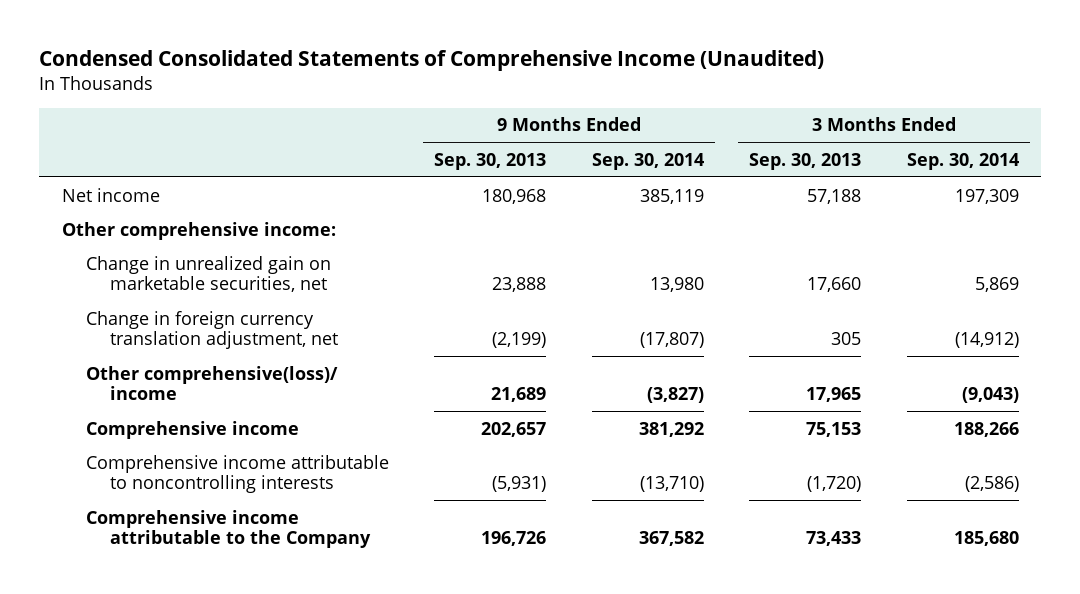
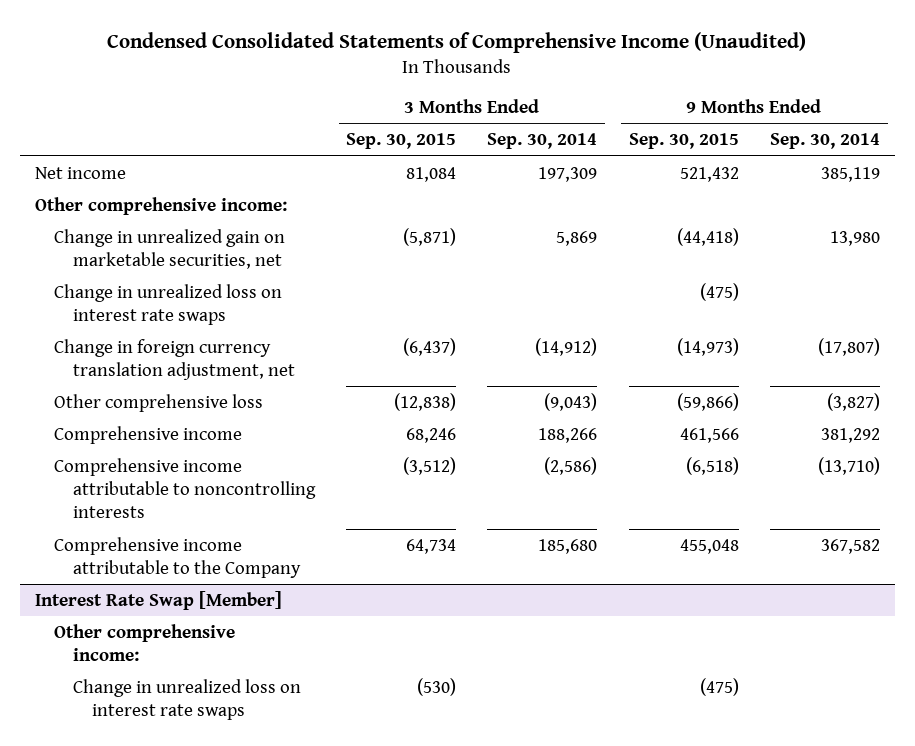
[434,152,547,170] Sep. 30, 2013 -> none
[749,152,862,170] Sep. 30, 2013 -> none
none -> [346,133,457,150] Sep. 30, 2015
none -> [628,133,739,150] Sep. 30, 2015
none -> [54,283,283,326] Change in unrealized loss on interest rate swaps
[85,365,338,401] Other comprehensive(loss)/ income -> [54,393,264,412] Other comprehensive loss
none -> [35,590,283,610] Interest Rate Swap [Member]
none -> [54,623,236,662] Other comprehensive income:
none -> [73,678,302,721] Change in unrealized loss on interest rate swaps

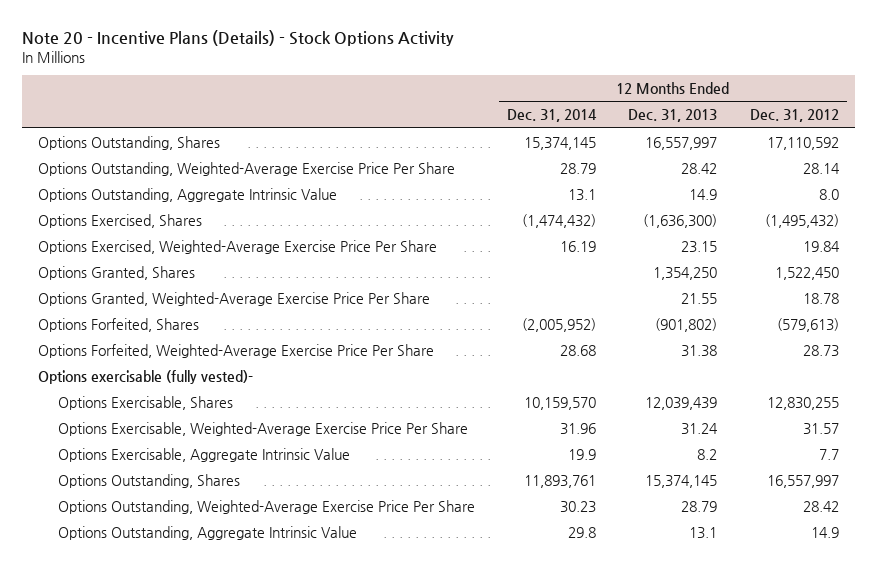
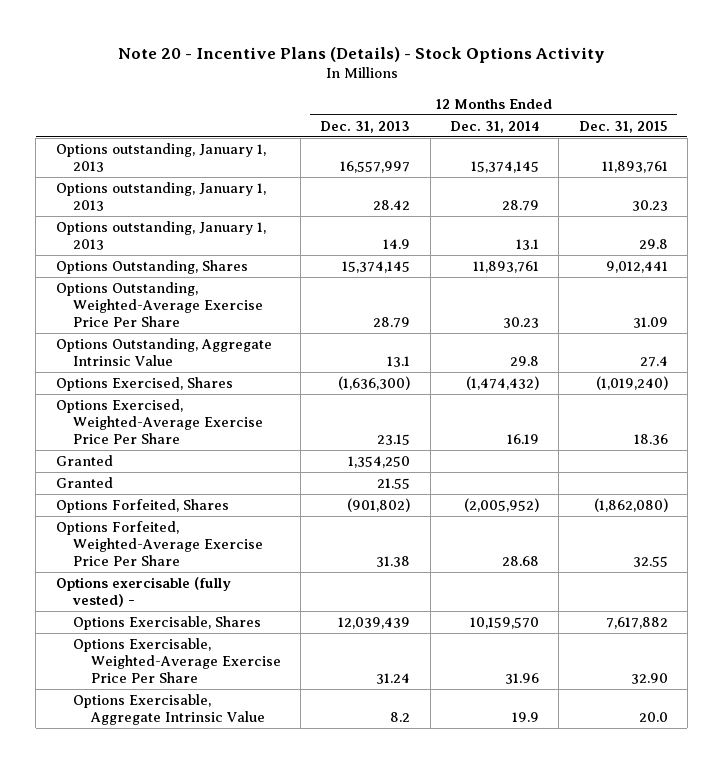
[749,109,839,123] Dec. 31, 2012 -> none
none -> [578,120,668,133] Dec. 31, 2015
[38,135,221,150] Options Outstanding, Shares -> [55,142,266,172] Options outstanding, January 1, 2013
[38,161,456,176] Options Outstanding, Weighted-Average Exercise Price Per Share -> [55,181,266,211] Options outstanding, January 1, 2013
[38,187,338,202] Options Outstanding, Aggregate Intrinsic Value -> [55,220,266,250] Options outstanding, January 1, 2013
[57,473,240,488] Options Outstanding, Shares -> [55,259,248,274] Options Outstanding, Shares
[57,499,475,514] Options Outstanding, Weighted-Average Exercise Price Per Share -> [55,281,264,327] Options Outstanding, Weighted-Average Exercise Price Per Share
[57,525,357,540] Options Outstanding, Aggregate Intrinsic Value -> [55,337,272,366] Options Outstanding, Aggregate Intrinsic Value
[38,265,196,280] Options Granted, Shares -> [55,454,113,466] Granted
[38,291,431,306] Options Granted, Weighted-Average Exercise Price Per Share -> [55,476,113,488] Granted
[38,369,254,384] Options exercisable (fully vested)- -> [55,576,231,607] Options exercisable (fully vested) -

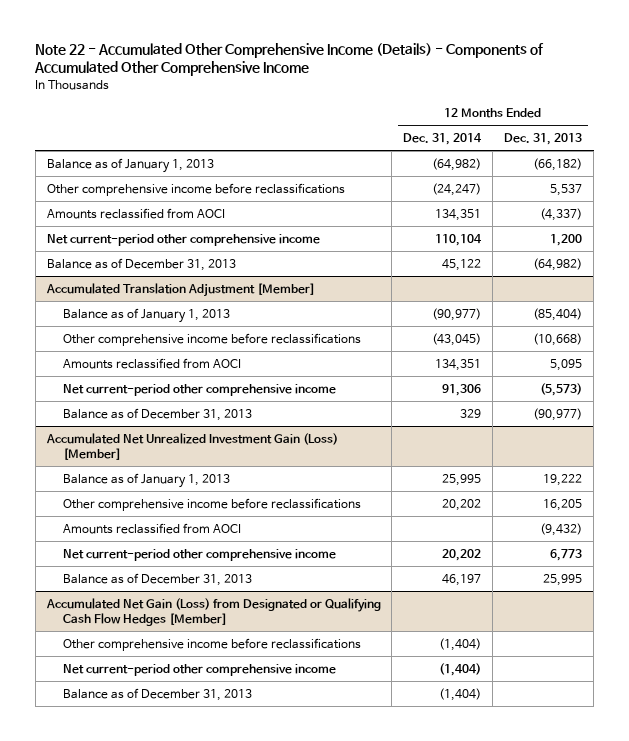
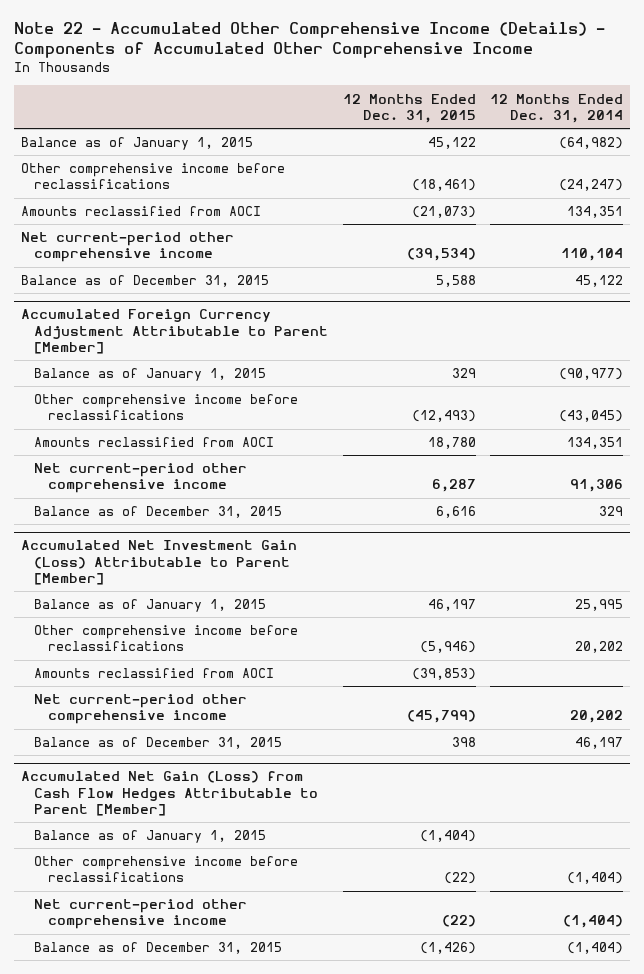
[504,133,583,146] Dec. 31, 2013 -> none
none -> [342,93,476,123] 12 Months Ended Dec. 31, 2015
[46,157,214,173] Balance as of January 1, 2013 -> [20,137,253,151] Balance as of January 1, 2015
[46,257,236,271] Balance as of December 31, 2013 -> [20,275,269,288] Balance as of December 31, 2015
[45,282,315,297] Accumulated Translation Adjustment [Member] -> [20,309,329,354] Accumulated Foreign Currency Adjustment Attributable to Parent [Member]
[62,307,230,323] Balance as of January 1, 2013 -> [34,368,267,382] Balance as of January 1, 2015
[62,407,252,421] Balance as of December 31, 2013 -> [34,506,283,519] Balance as of December 31, 2015
[45,432,338,460] Accumulated Net Unrealized Investment Gain (Loss) [Member] -> [20,540,297,585] Accumulated Net Investment Gain (Loss) Attributable to Parent [Member]
[62,472,230,488] Balance as of January 1, 2013 -> [34,599,267,613] Balance as of January 1, 2015
[62,572,252,586] Balance as of December 31, 2013 -> [34,737,283,750] Balance as of December 31, 2015
[45,597,381,626] Accumulated Net Gain (Loss) from Designated or Qualifying Cash Flow Hedges [Member] -> [20,771,319,816] Accumulated Net Gain (Loss) from Cash Flow Hedges Attributable to Parent [Member]
none -> [34,830,267,844] Balance as of January 1, 2015
[62,687,252,701] Balance as of December 31, 2013 -> [34,942,283,955] Balance as of December 31, 2015

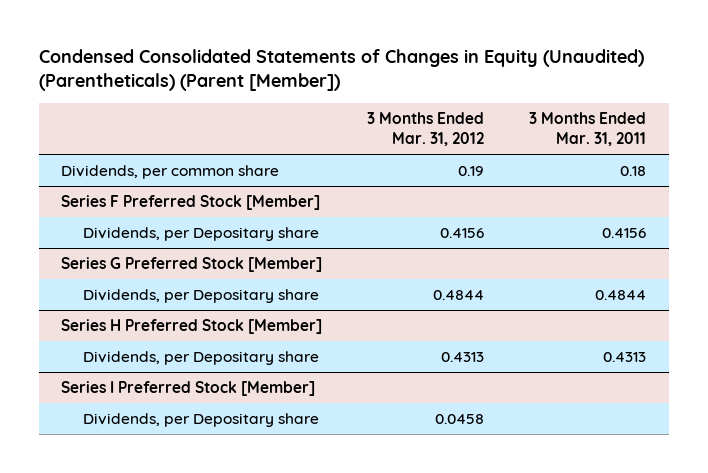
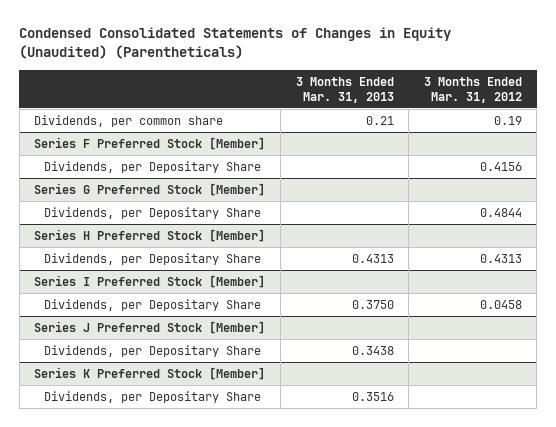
[38,49,644,92] Condensed Consolidated Statements of Changes in Equity (Unaudited) (Parentheticals) (Parent [Member]) -> [19,27,452,60] Condensed Consolidated Statements of Changes in Equity (Unaudited) (Parentheticals)
[529,112,647,147] 3 Months Ended Mar. 31, 2011 -> none
none -> [295,76,394,104] 3 Months Ended Mar. 31, 2013
[82,227,319,242] Dividends, per Depositary share -> [44,160,262,173] Dividends, per Depositary Share
[82,289,319,304] Dividends, per Depositary share -> [44,206,262,219] Dividends, per Depositary Share
[82,351,319,366] Dividends, per Depositary share -> [44,252,262,265] Dividends, per Depositary Share
[82,413,319,428] Dividends, per Depositary share -> [44,298,262,311] Dividends, per Depositary Share
none -> [34,320,266,334] Series J Preferred Stock [Member]
none -> [44,344,262,357] Dividends, per Depositary Share
none -> [34,366,266,380] Series K Preferred Stock [Member]
none -> [44,390,262,403] Dividends, per Depositary Share

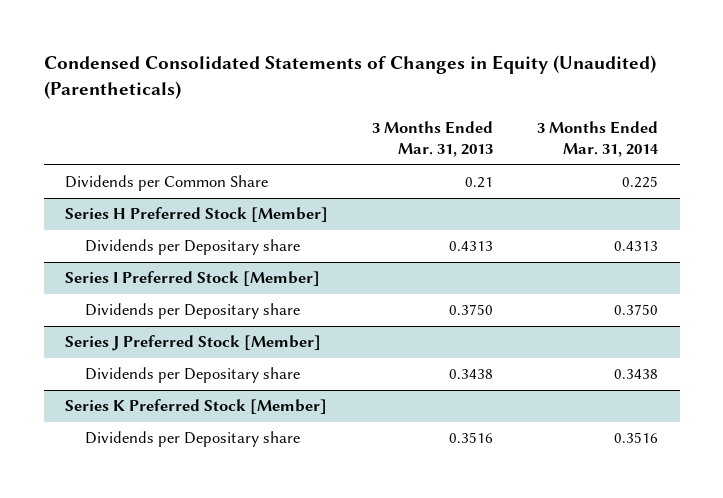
[423,76,522,104] 3 Months Ended Mar. 31, 2012 -> none
none -> [536,121,659,157] 3 Months Ended Mar. 31, 2014
[34,136,266,150] Series F Preferred Stock [Member] -> none
[44,160,262,173] Dividends, per Depositary Share -> none
[34,182,266,196] Series G Preferred Stock [Member] -> none
[44,206,262,219] Dividends, per Depositary Share -> none
[34,114,224,127] Dividends, per common share -> [65,175,269,192] Dividends per Common Share
[44,252,262,265] Dividends, per Depositary Share -> [85,239,301,256] Dividends per Depositary share
[44,298,262,311] Dividends, per Depositary Share -> [85,303,301,320] Dividends per Depositary share
[44,344,262,357] Dividends, per Depositary Share -> [85,367,301,384] Dividends per Depositary share
[44,390,262,403] Dividends, per Depositary Share -> [85,431,301,448] Dividends per Depositary share

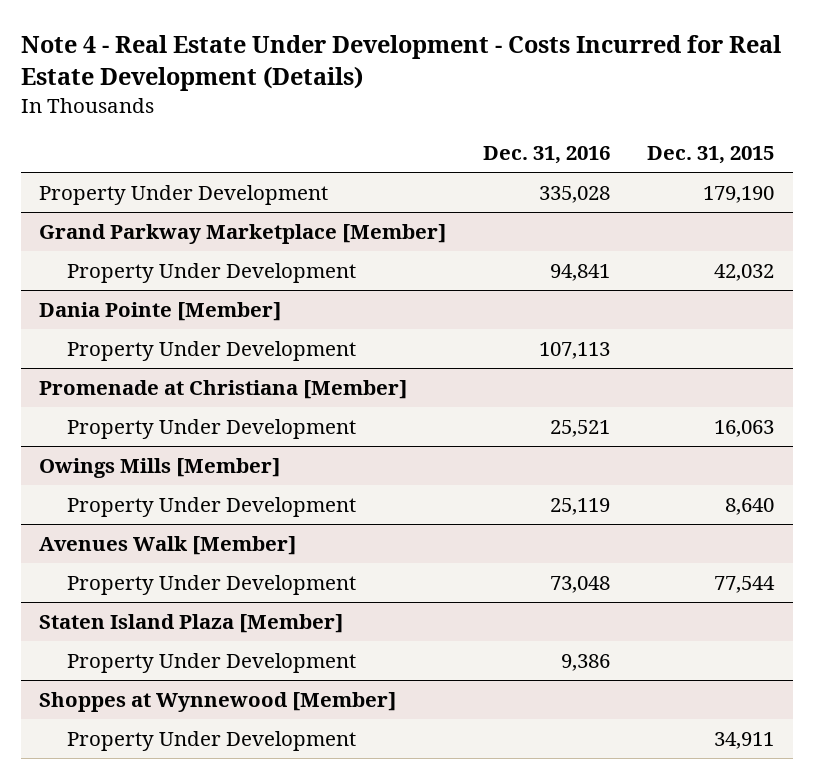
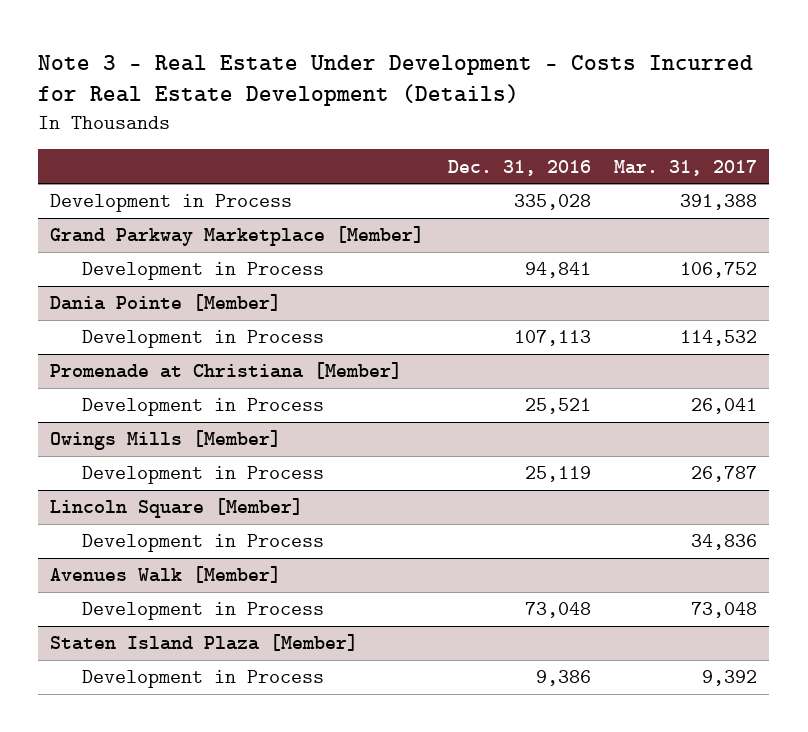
[20,34,781,91] Note 4 - Real Estate Under Development - Costs Incurred for Real Estate Development (Details) -> [38,54,754,107] Note 3 - Real Estate Under Development - Costs Incurred for Real Estate Development (Details)
[647,146,775,165] Dec. 31, 2015 -> none
none -> [614,159,758,176] Mar. 31, 2017
[39,184,329,205] Property Under Development -> [50,194,293,213] Development in Process
[67,262,357,283] Property Under Development -> [81,262,324,281] Development in Process
[67,340,357,361] Property Under Development -> [81,330,324,349] Development in Process
[67,418,357,439] Property Under Development -> [81,398,324,417] Development in Process
[67,496,357,517] Property Under Development -> [81,466,324,485] Development in Process
none -> [50,498,304,519] Lincoln Square [Member]
none -> [81,534,324,553] Development in Process
[67,574,357,595] Property Under Development -> [81,602,324,621] Development in Process
[39,691,397,712] Shoppes at Wynnewood [Member] -> none
[67,730,357,751] Property Under Development -> none
[67,652,357,673] Property Under Development -> [81,670,324,689] Development in Process

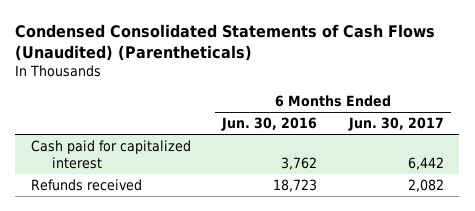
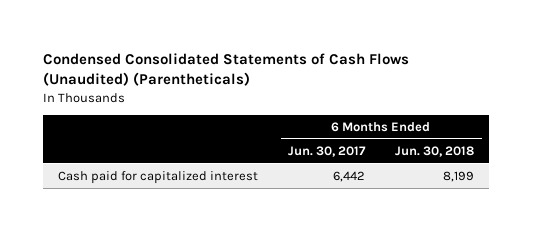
[221,117,318,132] Jun. 30, 2016 -> none
none -> [395,146,475,158] Jun. 30, 2018
[31,179,143,192] Refunds received -> none

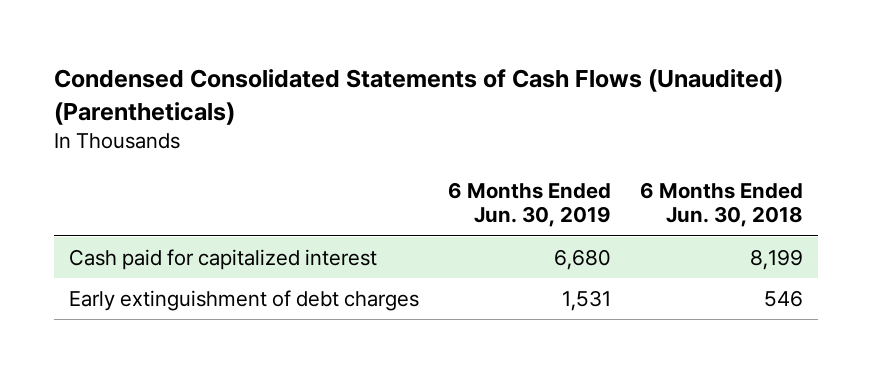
[288,146,367,158] Jun. 30, 2017 -> none
none -> [448,181,612,228] 6 Months Ended Jun. 30, 2019
none -> [69,290,420,312] Early extinguishment of debt charges

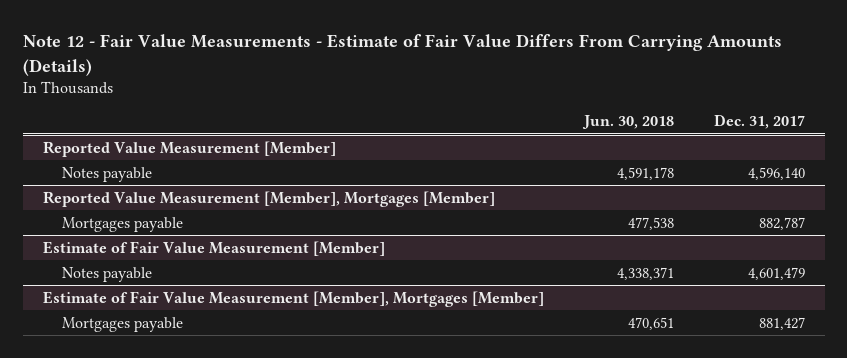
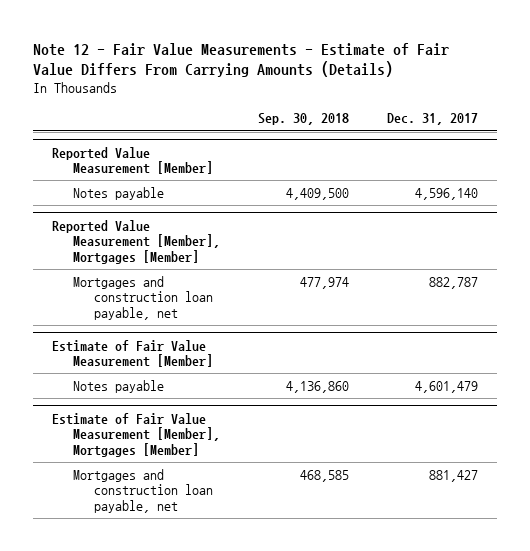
[581,115,674,130] Jun. 30, 2018 -> none
none -> [257,113,349,126] Sep. 30, 2018
[61,216,183,232] Mortgages payable -> [72,275,213,321] Mortgages and construction loan payable, net
[61,316,183,332] Mortgages payable -> [72,468,213,514] Mortgages and construction loan payable, net

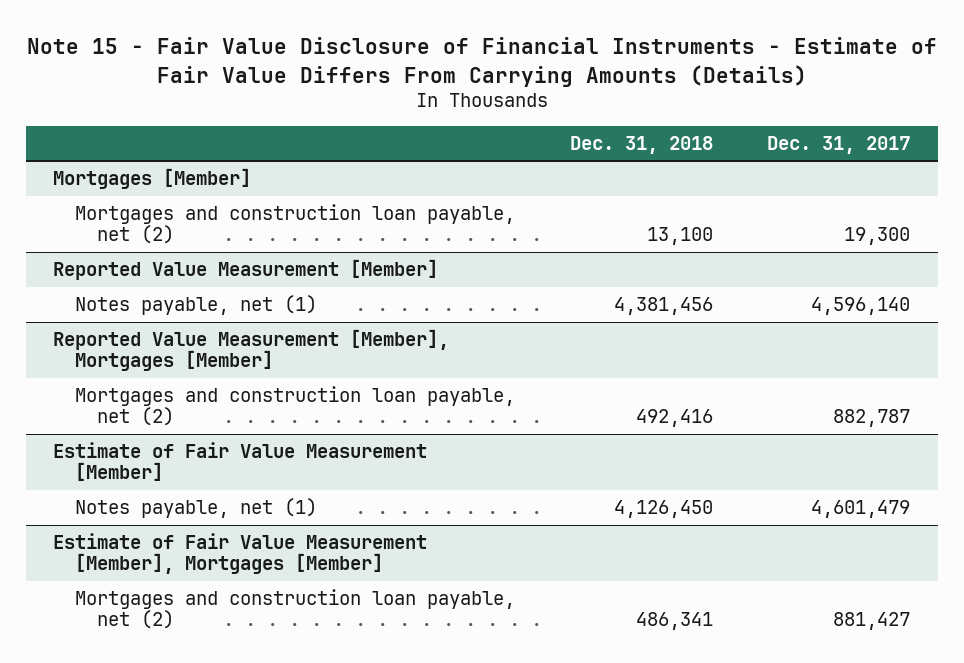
[32,42,449,78] Note 12 - Fair Value Measurements - Estimate of Fair Value Differs From Carrying Amounts (Details) -> [26,37,937,87] Note 15 - Fair Value Disclosure of Financial Instruments - Estimate of Fair Value Differs From Carrying Amounts (Details)
[257,113,349,126] Sep. 30, 2018 -> none
none -> [569,135,713,154] Dec. 31, 2018
none -> [53,167,252,189] Mortgages [Member]
none -> [74,203,515,245] Mortgages and construction loan payable, net (2)
[72,186,164,200] Notes payable -> [74,294,317,315] Notes payable, net (1)
[72,275,213,321] Mortgages and construction loan payable, net -> [74,385,515,427] Mortgages and construction loan payable, net (2)
[72,379,164,393] Notes payable -> [74,497,317,518] Notes payable, net (1)
[72,468,213,514] Mortgages and construction loan payable, net -> [74,588,515,630] Mortgages and construction loan payable, net (2)

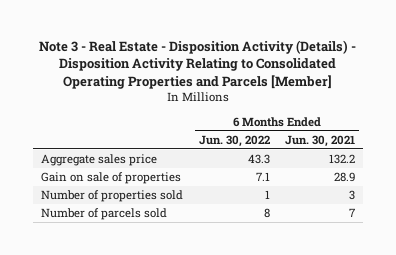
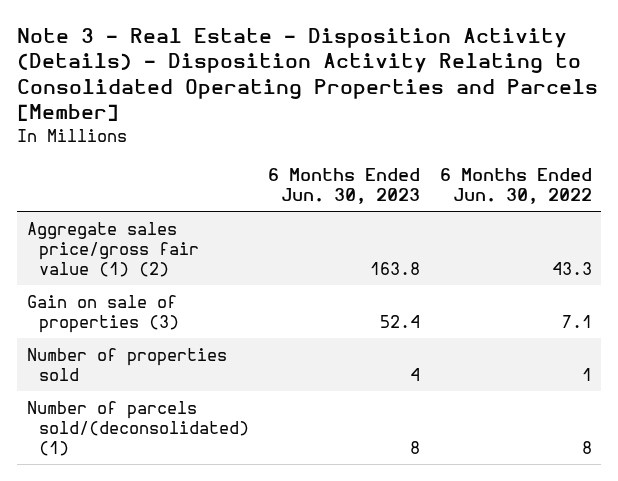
[285,134,356,147] Jun. 30, 2021 -> none
none -> [268,168,421,205] 6 Months Ended Jun. 30, 2023
[41,154,158,167] Aggregate sales price -> [26,221,200,277] Aggregate sales price/gross fair value (1) (2)
[41,172,182,185] Gain on sale of properties -> [26,294,180,333] Gain on sale of properties (3)
[41,208,168,221] Number of parcels sold -> [26,400,250,456] Number of parcels sold/(deconsolidated) (1)

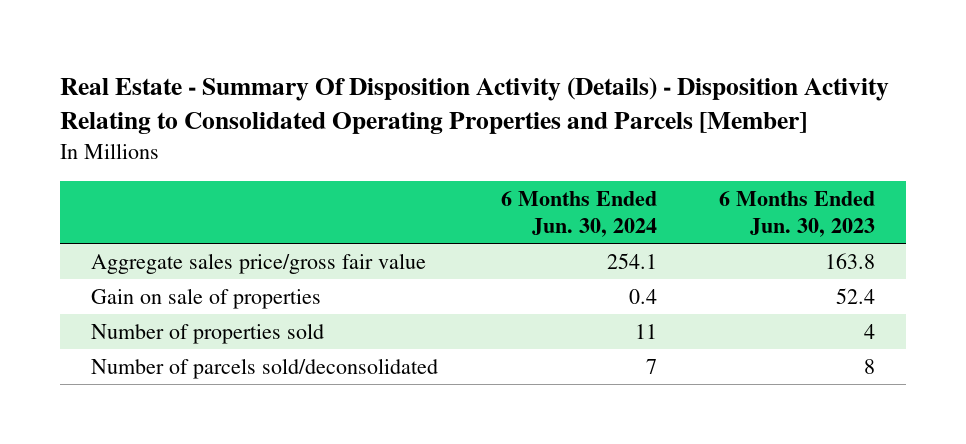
[16,27,598,122] Note 3 - Real Estate - Disposition Activity (Details) - Disposition Activity Relating to Consolidated Operating Properties and Parcels [Member] -> [60,76,890,135] Real Estate - Summary Of Disposition Activity (Details) - Disposition Activity Relating to Consolidated Operating Properties and Parcels [Member]
[439,168,592,205] 6 Months Ended Jun. 30, 2022 -> none
none -> [500,191,657,238] 6 Months Ended Jun. 30, 2024
[26,221,200,277] Aggregate sales price/gross fair value (1) (2) -> [91,252,427,274] Aggregate sales price/gross fair value
[26,294,180,333] Gain on sale of properties (3) -> [91,287,322,309] Gain on sale of properties
[26,400,250,456] Number of parcels sold/(deconsolidated) (1) -> [91,357,439,379] Number of parcels sold/deconsolidated

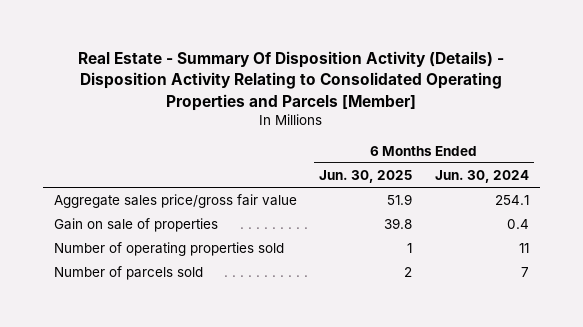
[718,191,875,238] 6 Months Ended Jun. 30, 2023 -> none
none -> [319,170,413,184] Jun. 30, 2025
[91,322,325,344] Number of properties sold -> [54,242,285,257] Number of operating properties sold
[91,357,439,379] Number of parcels sold/deconsolidated -> [54,266,204,281] Number of parcels sold

